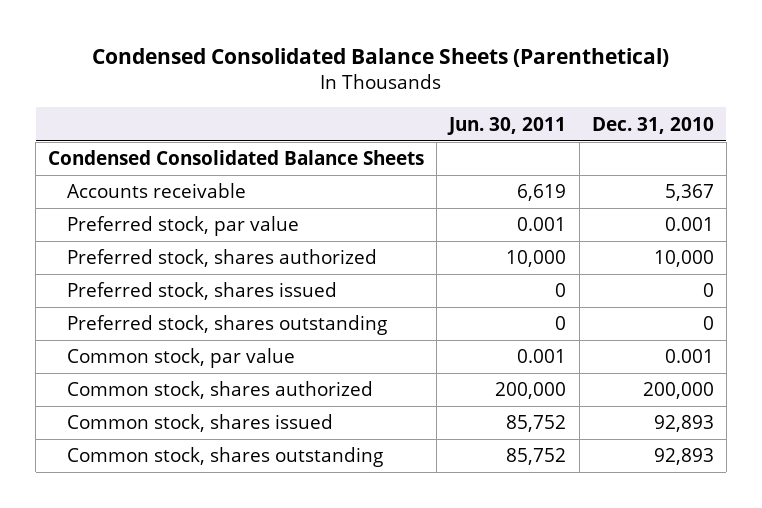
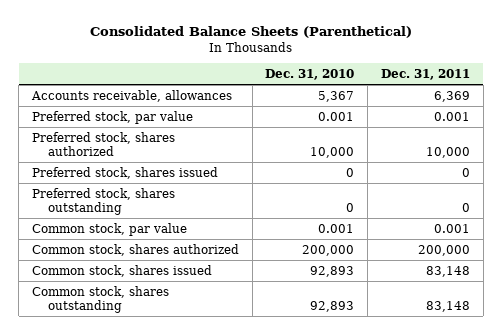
[91,48,669,68] Condensed Consolidated Balance Sheets (Parenthetical) -> [89,26,412,39] Consolidated Balance Sheets (Parenthetical)
[447,116,567,135] Jun. 30, 2011 -> none
none -> [380,68,470,80] Dec. 31, 2011
[48,150,425,166] Condensed Consolidated Balance Sheets -> none
[66,183,246,199] Accounts receivable -> [30,89,232,102] Accounts receivable, allowances

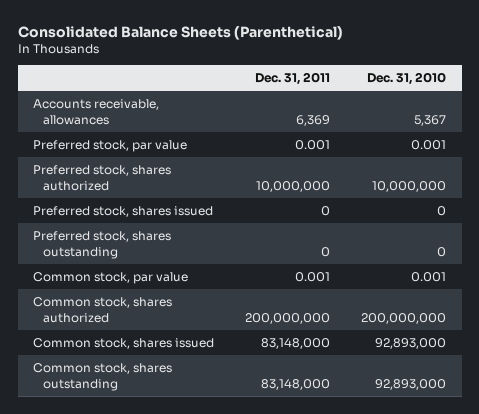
[310,146,355,158] 10,000 -> [372,180,447,192] 10,000,000
[425,146,470,158] 10,000 -> [256,180,331,192] 10,000,000
[302,244,355,256] 200,000 -> [361,312,447,324] 200,000,000
[417,244,470,256] 200,000 -> [245,312,331,324] 200,000,000
[310,265,355,277] 92,893 -> [375,337,447,349] 92,893,000
[425,265,470,277] 83,148 -> [261,337,331,349] 83,148,000
[310,300,355,312] 92,893 -> [375,378,447,390] 92,893,000
[425,300,470,312] 83,148 -> [261,378,331,390] 83,148,000

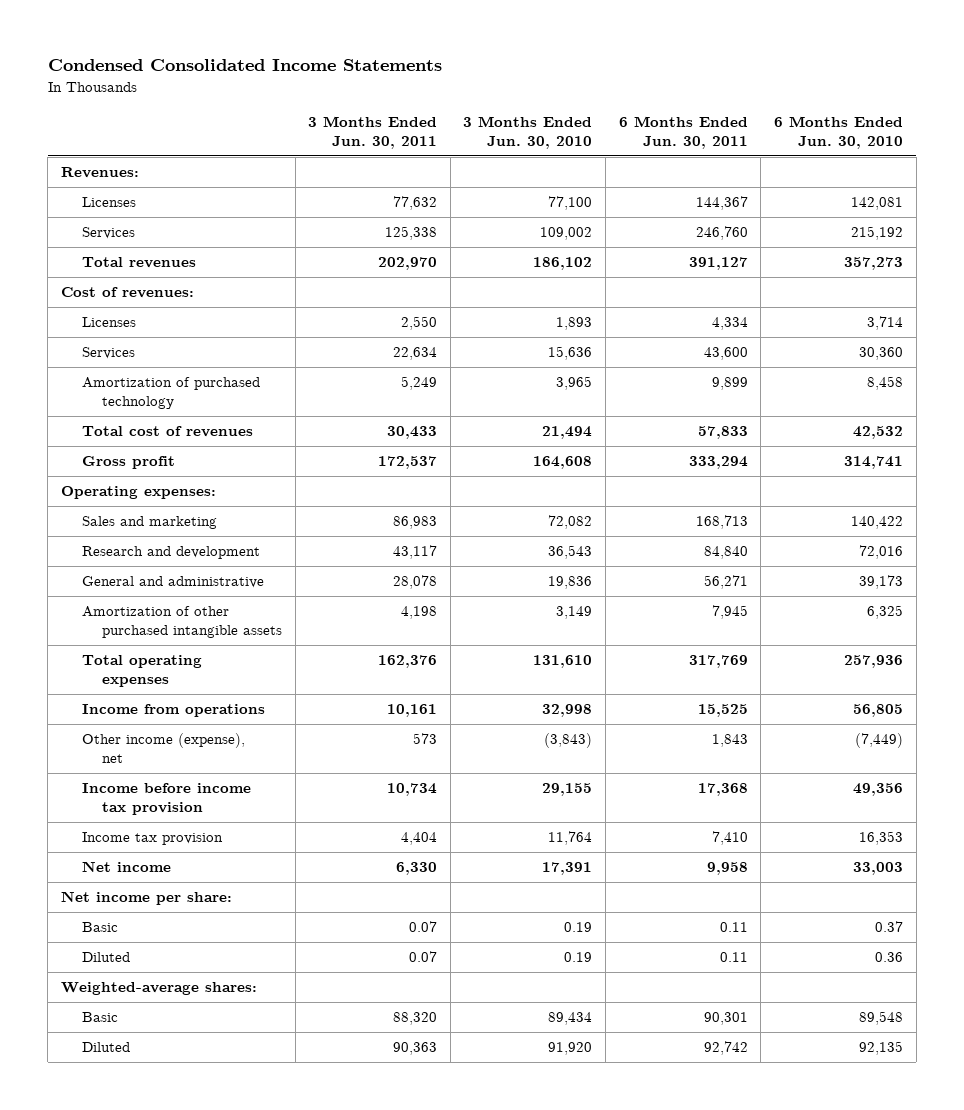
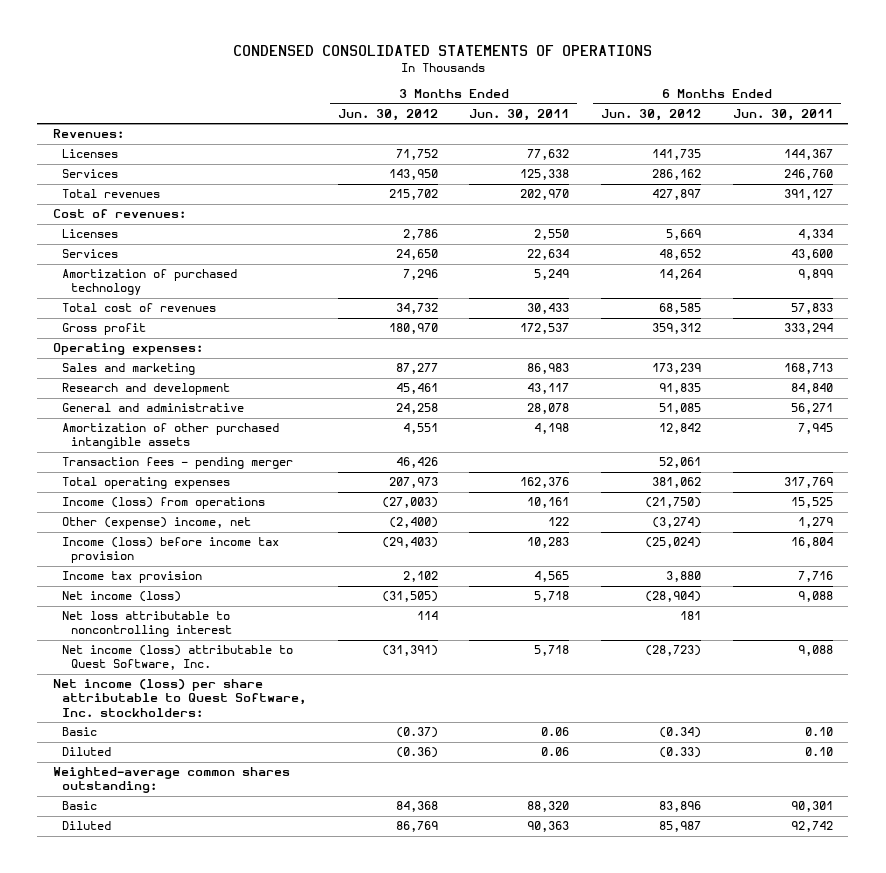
[47,59,442,72] Condensed Consolidated Income Statements -> [232,44,652,56] CONDENSED CONSOLIDATED STATEMENTS OF OPERATIONS
[463,115,593,150] 3 Months Ended Jun. 30, 2010 -> none
[773,115,903,150] 6 Months Ended Jun. 30, 2010 -> none
none -> [337,108,438,121] Jun. 30, 2012
none -> [601,108,702,121] Jun. 30, 2012
none -> [62,457,294,470] Transaction fees - pending merger
[81,704,265,718] Income from operations -> [62,497,266,510] Income (loss) from operations
[81,733,245,764] Other income (expense), net -> [62,517,252,530] Other (expense) income, net
[413,733,438,745] 573 -> [548,517,570,527] 122
[711,734,748,748] 1,843 -> [797,517,833,529] 1,279
[81,783,251,816] Income before income tax provision -> [62,537,280,564] Income (loss) before income tax provision
[387,783,438,797] 10,734 -> [527,537,570,549] 10,283
[697,783,748,797] 17,368 -> [790,537,833,549] 16,804
[401,832,438,846] 4,404 -> [534,571,570,583] 4,565
[711,831,748,846] 7,410 -> [797,571,833,583] 7,716
none -> [62,591,182,603] Net income (loss)
none -> [62,611,233,638] Net loss attributable to noncontrolling interest
[81,861,171,873] Net income -> [62,645,294,671] Net income (loss) attributable to Quest Software, Inc.
[396,862,438,876] 6,330 -> [534,645,570,657] 5,718
[706,862,748,876] 9,958 -> [797,645,833,657] 9,088
[61,891,233,906] Net income per share: -> [53,679,307,717] Net income (loss) per share attributable to Quest Software, Inc. stockholders:
[409,921,438,933] 0.07 -> [541,727,570,737] 0.06
[719,922,748,933] 0.11 -> [804,727,833,737] 0.10
[409,951,438,963] 0.07 -> [541,747,570,757] 0.06
[719,952,748,963] 0.11 -> [804,747,833,757] 0.10
[61,982,258,996] Weighted-average shares: -> [53,767,291,794] Weighted-average common shares outstanding:

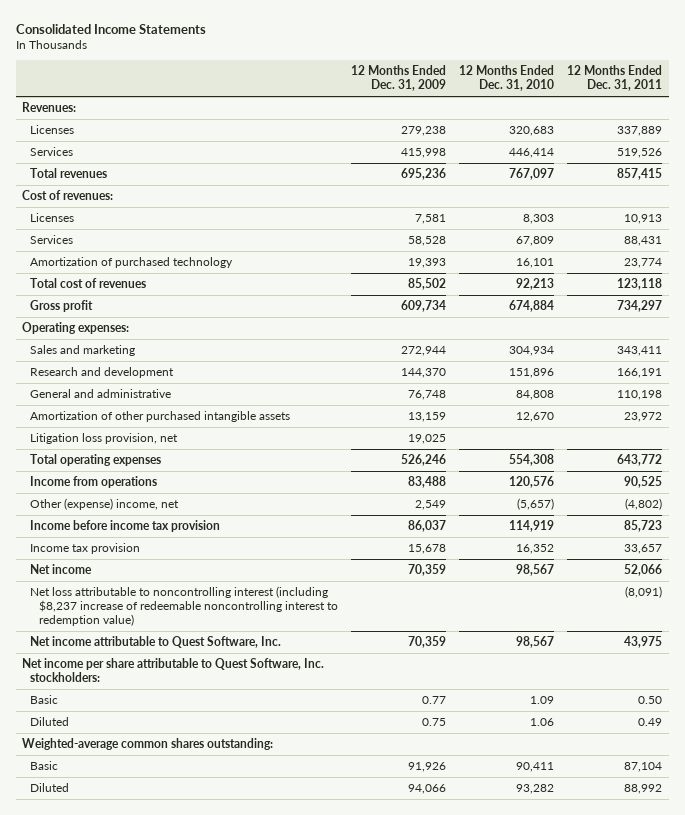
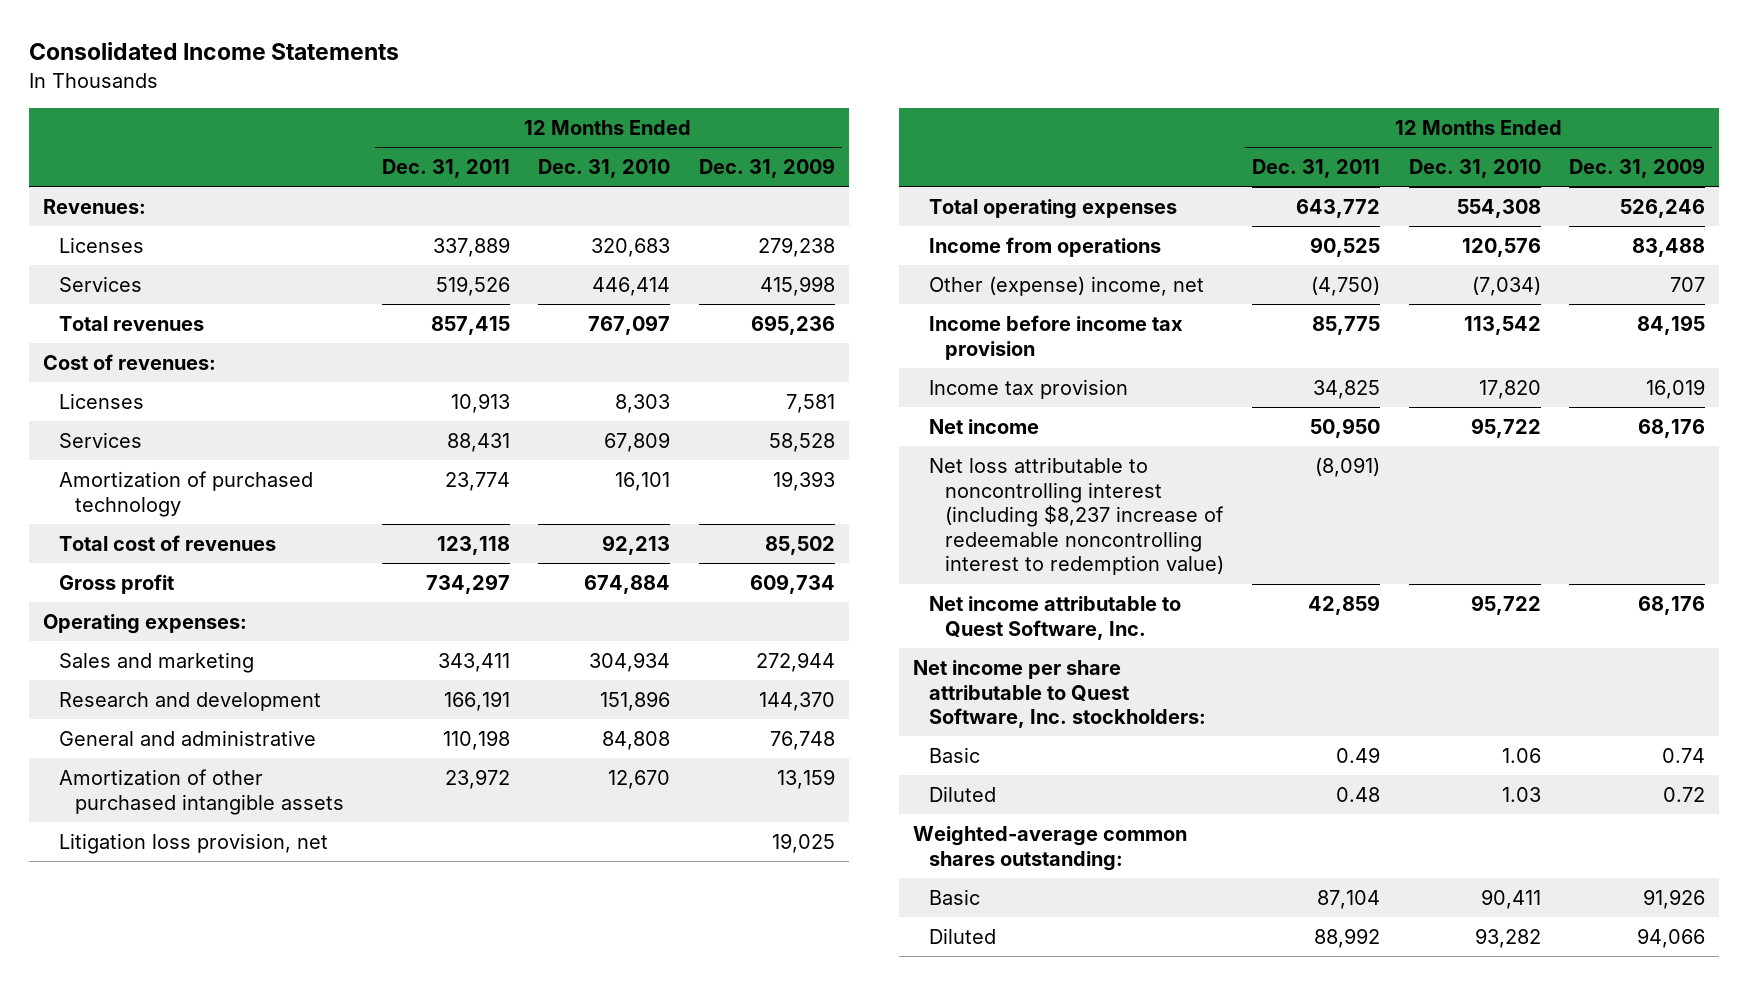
[414,499,446,510] 2,549 -> [1669,277,1705,293] 707
[517,497,555,510] (5,657) -> [1471,276,1541,297] (7,034)
[625,497,663,510] (4,802) -> [1311,276,1381,297] (4,750)
[407,519,446,532] 86,037 -> [1636,315,1705,336] 84,195
[509,519,555,532] 114,919 -> [1463,316,1541,336] 113,542
[624,519,663,532] 85,723 -> [1312,316,1381,336] 85,775
[407,543,446,554] 15,678 -> [1645,379,1705,400] 16,019
[516,543,555,554] 16,352 -> [1478,380,1541,400] 17,820
[624,543,663,554] 33,657 -> [1313,380,1381,400] 34,825
[407,563,446,576] 70,359 -> [1637,419,1705,439] 68,176
[516,563,555,576] 98,567 -> [1470,418,1541,439] 95,722
[624,563,663,576] 52,066 -> [1310,418,1381,439] 50,950
[407,635,446,648] 70,359 -> [1637,596,1705,616] 68,176
[516,635,555,648] 98,567 -> [1470,595,1541,616] 95,722
[624,635,663,648] 43,975 -> [1308,595,1381,616] 42,859
[421,695,446,704] 0.77 -> [1661,748,1705,764] 0.74
[530,695,555,704] 1.09 -> [1501,748,1541,764] 1.06
[638,695,663,704] 0.50 -> [1336,747,1381,764] 0.49
[421,717,446,726] 0.75 -> [1662,787,1705,803] 0.72
[530,717,555,726] 1.06 -> [1501,787,1541,803] 1.03
[638,717,663,726] 0.49 -> [1336,787,1381,803] 0.48

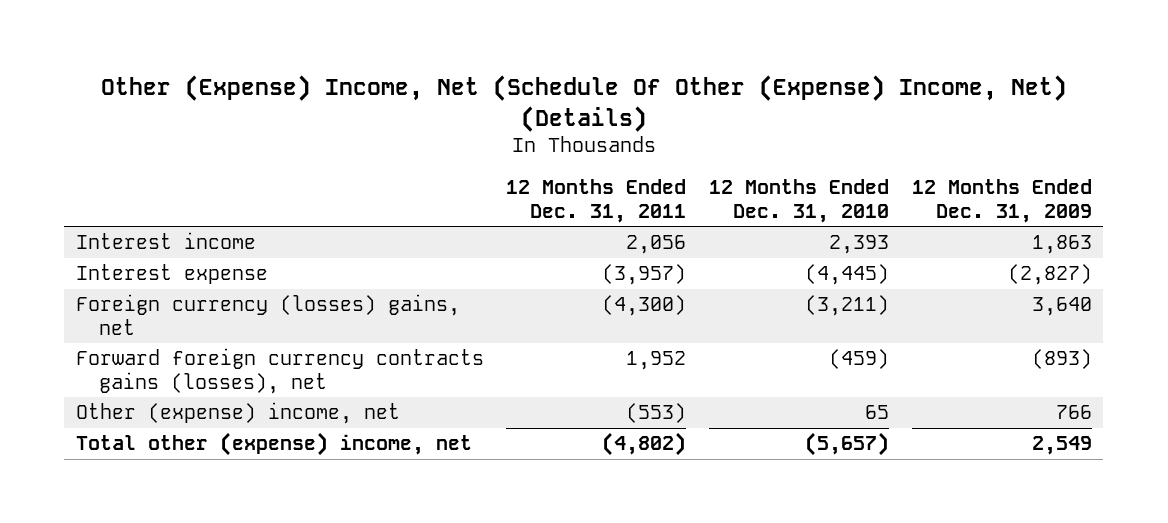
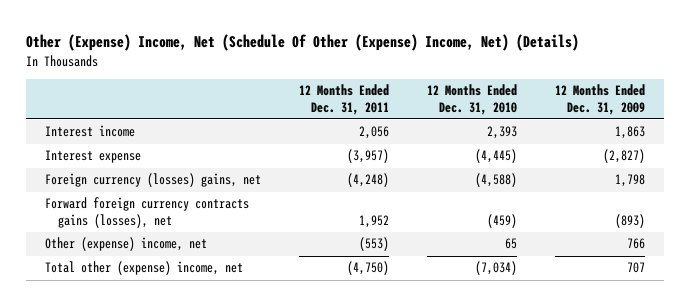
[602,295,687,317] (4,300) -> [347,173,390,188] (4,248)
[805,295,890,317] (3,211) -> [475,173,518,188] (4,588)
[1031,297,1092,317] 3,640 -> [615,174,646,188] 1,798
[602,432,687,457] (4,802) -> [347,261,390,276] (4,750)
[805,432,890,457] (5,657) -> [475,261,518,276] (7,034)
[1031,436,1092,456] 2,549 -> [627,262,646,274] 707

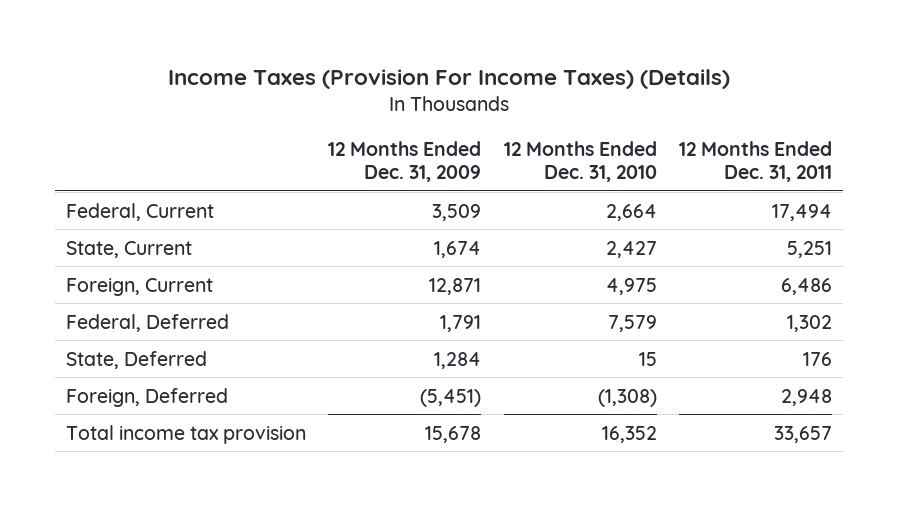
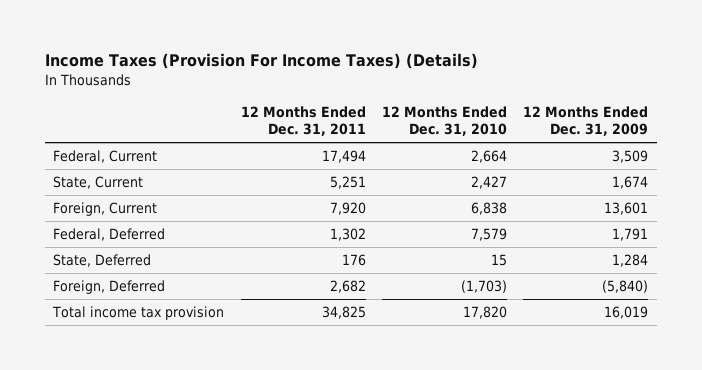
[429,277,482,295] 12,871 -> [604,202,649,216] 13,601
[605,277,657,295] 4,975 -> [471,202,508,216] 6,838
[781,277,833,295] 6,486 -> [329,202,366,216] 7,920
[420,388,482,407] (5,451) -> [602,280,649,294] (5,840)
[597,388,657,407] (1,308) -> [461,280,508,294] (1,703)
[781,388,833,406] 2,948 -> [329,280,366,294] 2,682
[425,425,482,443] 15,678 -> [604,306,649,320] 16,019
[601,425,657,443] 16,352 -> [463,306,508,320] 17,820
[774,425,833,443] 33,657 -> [321,306,366,320] 34,825

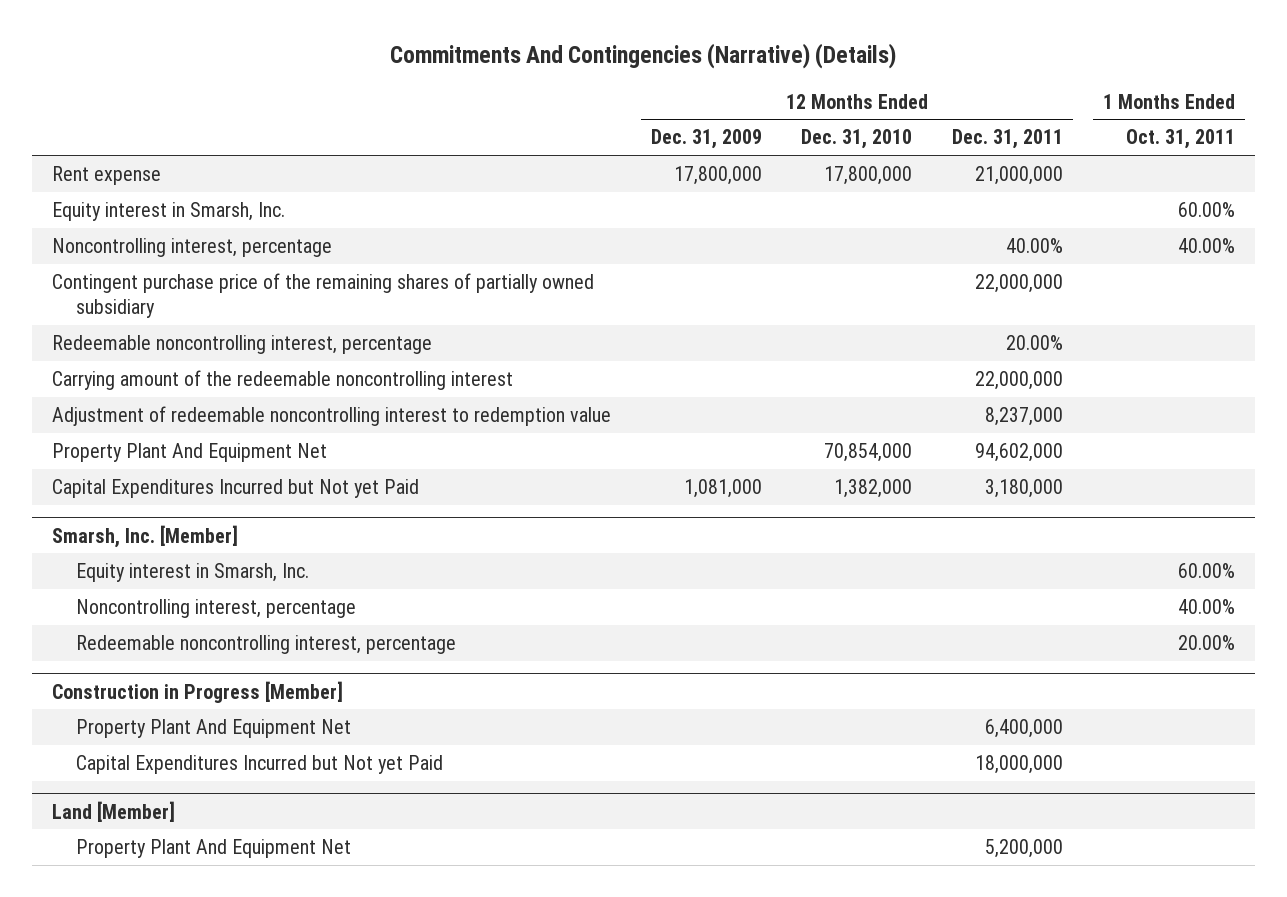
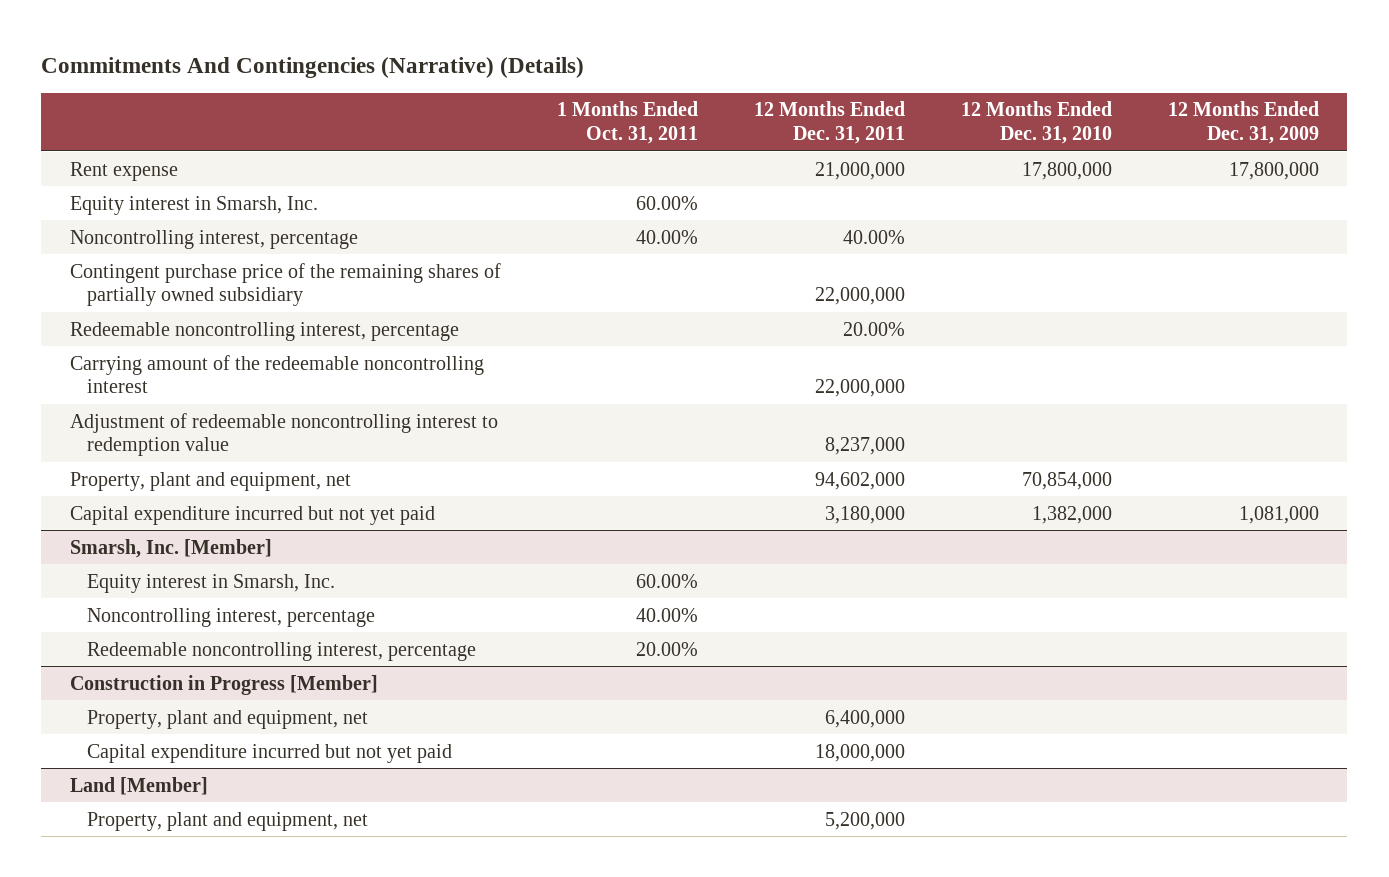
[51,443,327,463] Property Plant And Equipment Net -> [69,471,351,491] Property, plant and equipment, net
[51,479,419,499] Capital Expenditures Incurred but Not yet Paid -> [69,505,435,525] Capital expenditure incurred but not yet paid
[75,719,351,739] Property Plant And Equipment Net -> [86,709,368,729] Property, plant and equipment, net
[75,755,443,775] Capital Expenditures Incurred but Not yet Paid -> [86,743,452,763] Capital expenditure incurred but not yet paid
[75,839,351,859] Property Plant And Equipment Net -> [86,811,368,831] Property, plant and equipment, net

